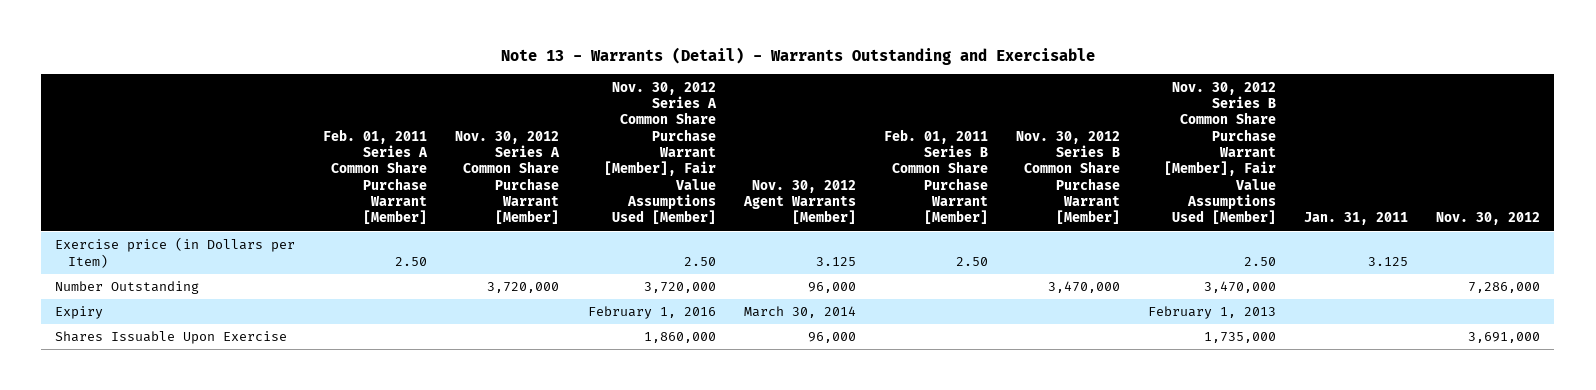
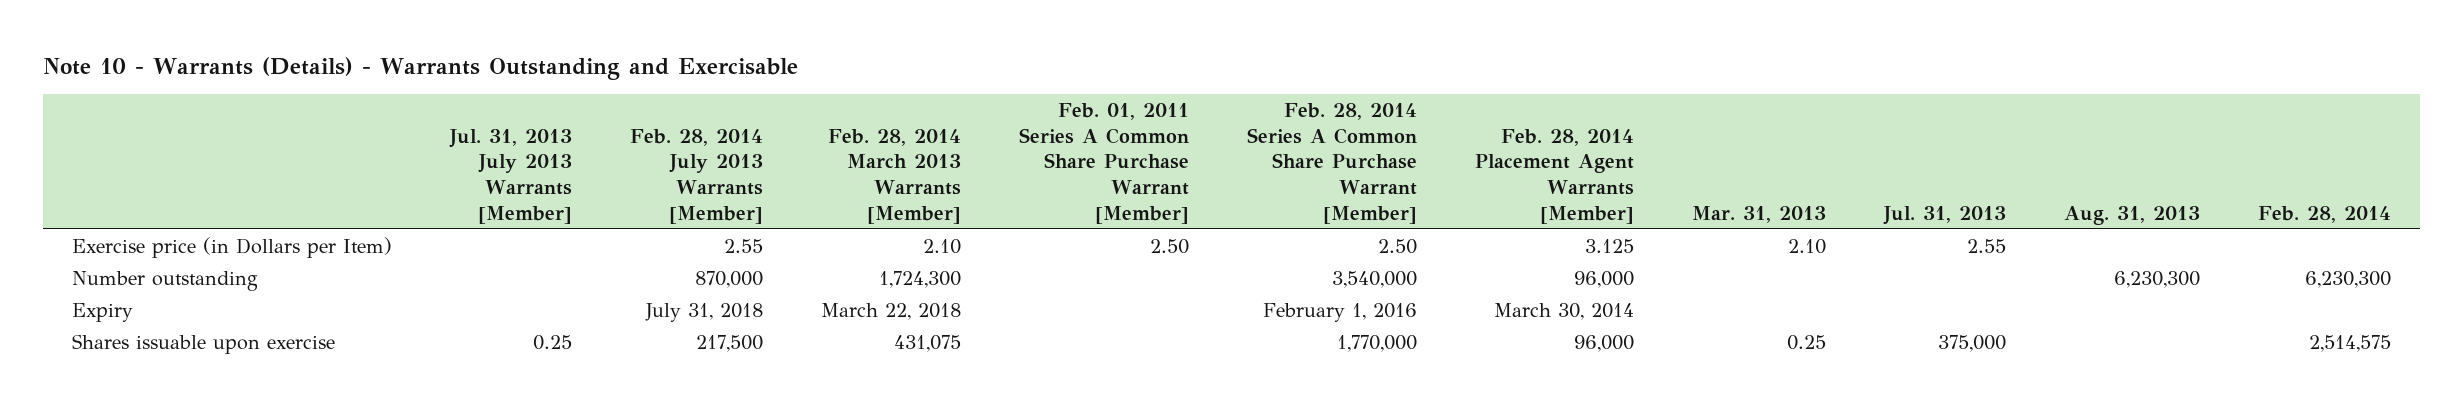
[500,47,1095,66] Note 13 - Warrants (Detail) - Warrants Outstanding and Exercisable -> [43,57,799,81] Note 10 - Warrants (Details) - Warrants Outstanding and Exercisable
[455,130,561,225] Nov. 30, 2012 Series A Common Share Purchase Warrant [Member] -> none
[603,81,717,225] Nov. 30, 2012 Series A Common Share Purchase Warrant [Member], Fair Value Assumptions Used [Member] -> none
[742,179,856,225] Nov. 30, 2012 Agent Warrants [Member] -> none
[883,128,988,225] Feb. 01, 2011 Series B Common Share Purchase Warrant [Member] -> none
[1015,130,1120,225] Nov. 30, 2012 Series B Common Share Purchase Warrant [Member] -> none
[1164,81,1277,225] Nov. 30, 2012 Series B Common Share Purchase Warrant [Member], Fair Value Assumptions Used [Member] -> none
[1304,212,1409,226] Jan. 31, 2011 -> none
[1436,212,1541,226] Nov. 30, 2012 -> none
none -> [449,128,573,224] Jul. 31, 2013 July 2013 Warrants [Member]
none -> [630,128,764,224] Feb. 28, 2014 July 2013 Warrants [Member]
none -> [828,128,962,224] Feb. 28, 2014 March 2013 Warrants [Member]
none -> [1246,102,1417,224] Feb. 28, 2014 Series A Common Share Purchase Warrant [Member]
none -> [1474,128,1634,224] Feb. 28, 2014 Placement Agent Warrants [Member]
none -> [1691,205,1826,223] Mar. 31, 2013
none -> [1882,205,2006,225] Jul. 31, 2013
none -> [2063,205,2200,225] Aug. 31, 2013
none -> [2257,205,2391,223] Feb. 28, 2014
[55,281,200,295] Number Outstanding -> [72,270,259,291] Number outstanding
[55,331,288,345] Shares Issuable Upon Exercise -> [72,333,336,354] Shares issuable upon exercise

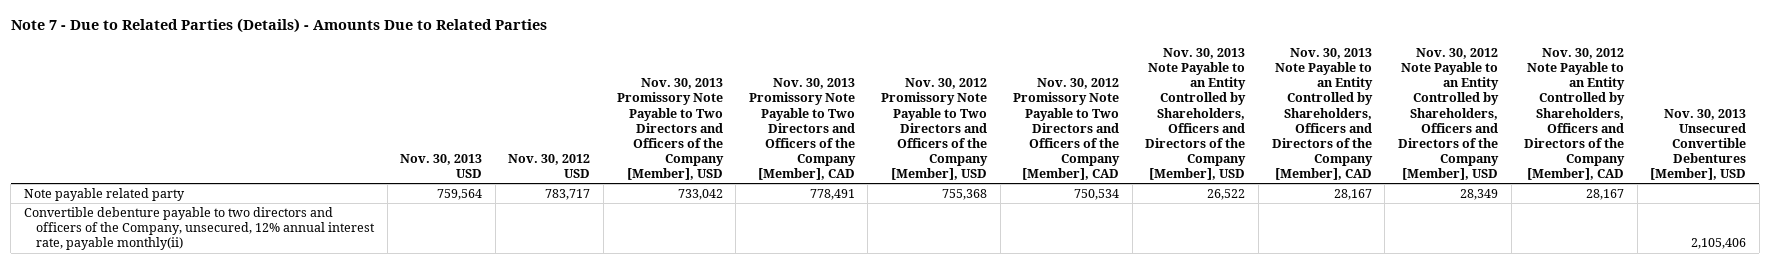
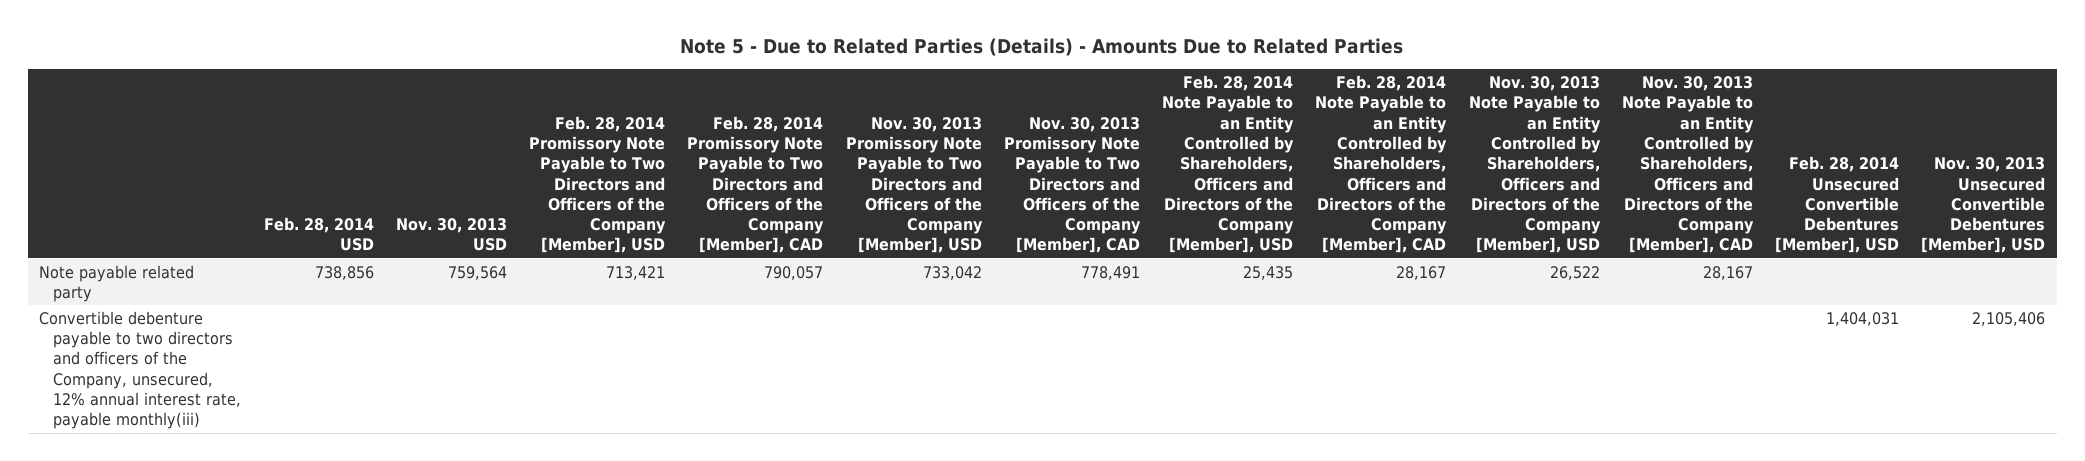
[10,18,547,34] Note 7 - Due to Related Parties (Details) - Amounts Due to Related Parties -> [680,38,1404,57] Note 5 - Due to Related Parties (Details) - Amounts Due to Related Parties
[508,154,591,179] Nov. 30, 2012 USD -> none
[881,78,989,181] Nov. 30, 2012 Promissory Note Payable to Two Directors and Officers of the Company [Member], USD -> none
[1013,78,1121,181] Nov. 30, 2012 Promissory Note Payable to Two Directors and Officers of the Company [Member], CAD -> none
[1397,47,1499,181] Nov. 30, 2012 Note Payable to an Entity Controlled by Shareholders, Officers and Directors of the Company [Member], USD -> none
[1524,47,1626,181] Nov. 30, 2012 Note Payable to an Entity Controlled by Shareholders, Officers and Directors of the Company [Member], CAD -> none
none -> [263,217,374,252] Feb. 28, 2014 USD
none -> [529,115,667,254] Feb. 28, 2014 Promissory Note Payable to Two Directors and Officers of the Company [Member], USD
none -> [687,115,825,254] Feb. 28, 2014 Promissory Note Payable to Two Directors and Officers of the Company [Member], CAD
none -> [1162,75,1295,254] Feb. 28, 2014 Note Payable to an Entity Controlled by Shareholders, Officers and Directors of the Company [Member], USD
none -> [1315,75,1448,254] Feb. 28, 2014 Note Payable to an Entity Controlled by Shareholders, Officers and Directors of the Company [Member], CAD
none -> [1775,156,1900,254] Feb. 28, 2014 Unsecured Convertible Debentures [Member], USD
[24,207,375,251] Convertible debenture payable to two directors and officers of the Company, unsecured, 12% annual interest rate, payable monthly(ii) -> [39,310,242,430] Convertible debenture payable to two directors and officers of the Company, unsecured, 12% annual interest rate, payable monthly(iii)

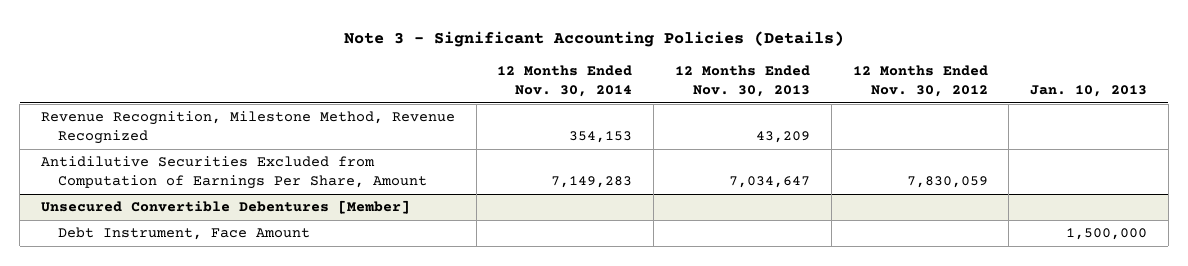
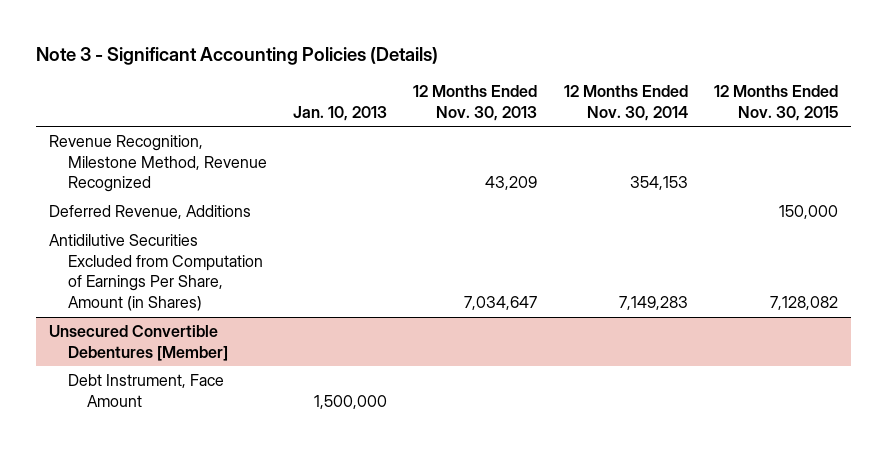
[852,64,988,97] 12 Months Ended Nov. 30, 2012 -> none
none -> [713,85,838,121] 12 Months Ended Nov. 30, 2015
none -> [49,205,252,220] Deferred Revenue, Additions
[40,156,428,190] Antidilutive Securities Excluded from Computation of Earnings Per Share, Amount -> [49,234,263,311] Antidilutive Securities Excluded from Computation of Earnings Per Share, Amount (in Shares)

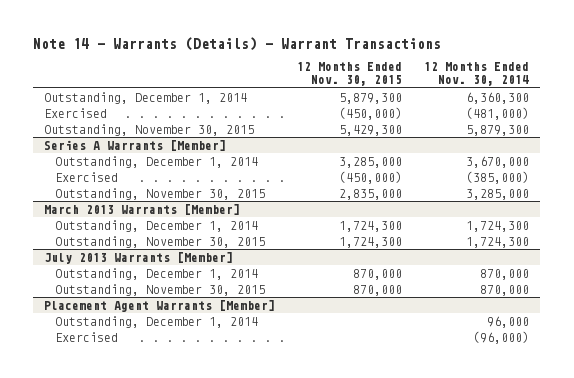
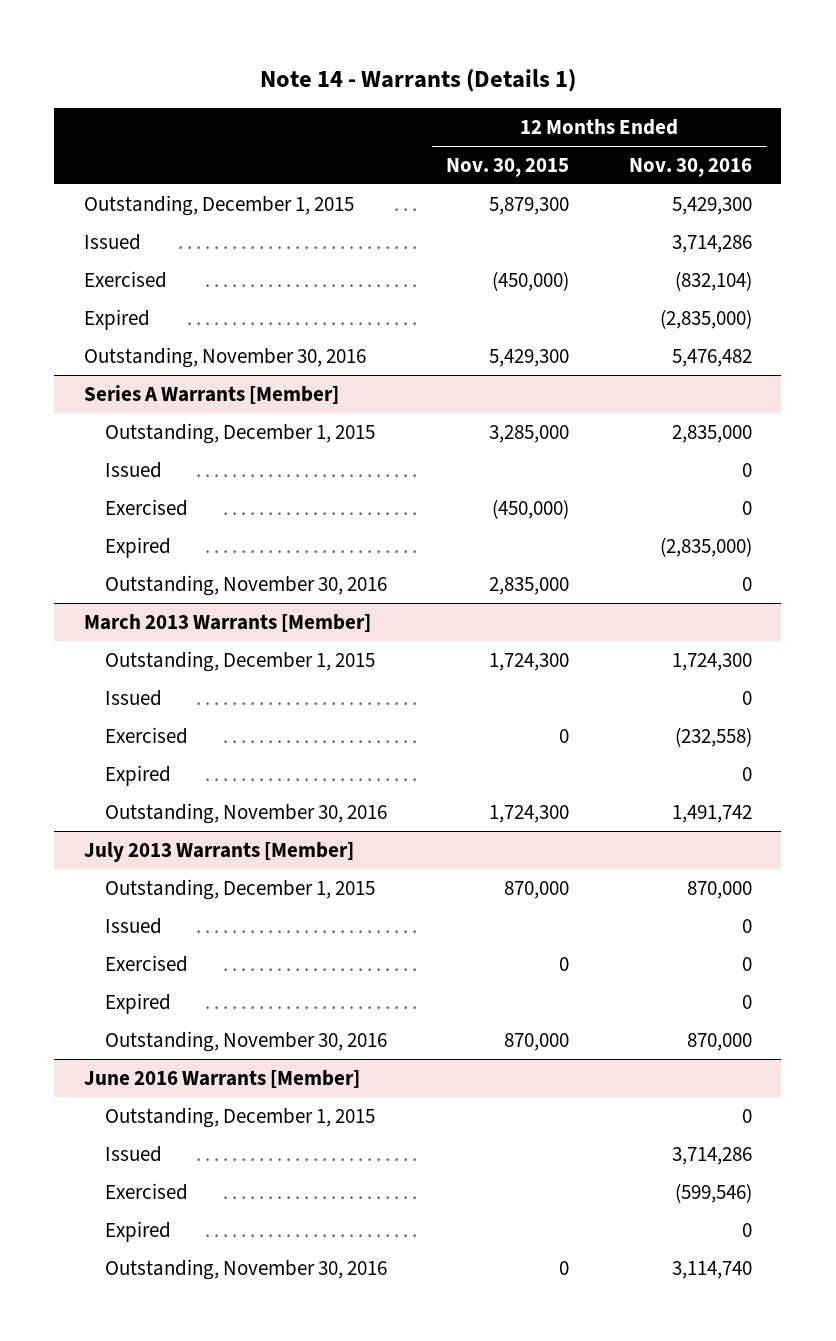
[33,36,442,51] Note 14 - Warrants (Details) - Warrant Transactions -> [259,69,576,93] Note 14 - Warrants (Details 1)
[424,62,530,87] 12 Months Ended Nov. 30, 2014 -> none
none -> [628,157,752,177] Nov. 30, 2016
[44,91,248,104] Outstanding, December 1, 2014 -> [84,194,355,216] Outstanding, December 1, 2015
none -> [84,233,142,250] Issued
none -> [84,308,151,330] Expired
[44,123,255,136] Outstanding, November 30, 2015 -> [84,346,367,368] Outstanding, November 30, 2016
[54,155,258,168] Outstanding, December 1, 2014 -> [105,422,376,444] Outstanding, December 1, 2015
none -> [105,461,163,478] Issued
none -> [105,536,172,558] Expired
[54,187,265,200] Outstanding, November 30, 2015 -> [105,574,388,596] Outstanding, November 30, 2016
[54,219,258,232] Outstanding, December 1, 2014 -> [105,650,376,672] Outstanding, December 1, 2015
none -> [105,689,163,706] Issued
none -> [105,726,189,744] Exercised
none -> [105,764,172,786] Expired
[54,235,265,248] Outstanding, November 30, 2015 -> [105,802,388,824] Outstanding, November 30, 2016
[44,299,276,312] Placement Agent Warrants [Member] -> none
[54,315,258,328] Outstanding, December 1, 2014 -> none
[54,331,118,342] Exercised -> none
[54,267,258,280] Outstanding, December 1, 2014 -> [105,878,376,900] Outstanding, December 1, 2015
none -> [105,917,163,934] Issued
none -> [105,954,189,972] Exercised
none -> [105,992,172,1014] Expired
[54,283,265,296] Outstanding, November 30, 2015 -> [105,1030,388,1052] Outstanding, November 30, 2016
none -> [84,1069,361,1088] June 2016 Warrants [Member]
none -> [105,1106,376,1128] Outstanding, December 1, 2015
none -> [105,1145,163,1162] Issued
none -> [105,1182,189,1200] Exercised
none -> [105,1220,172,1242] Expired
none -> [105,1258,388,1280] Outstanding, November 30, 2016

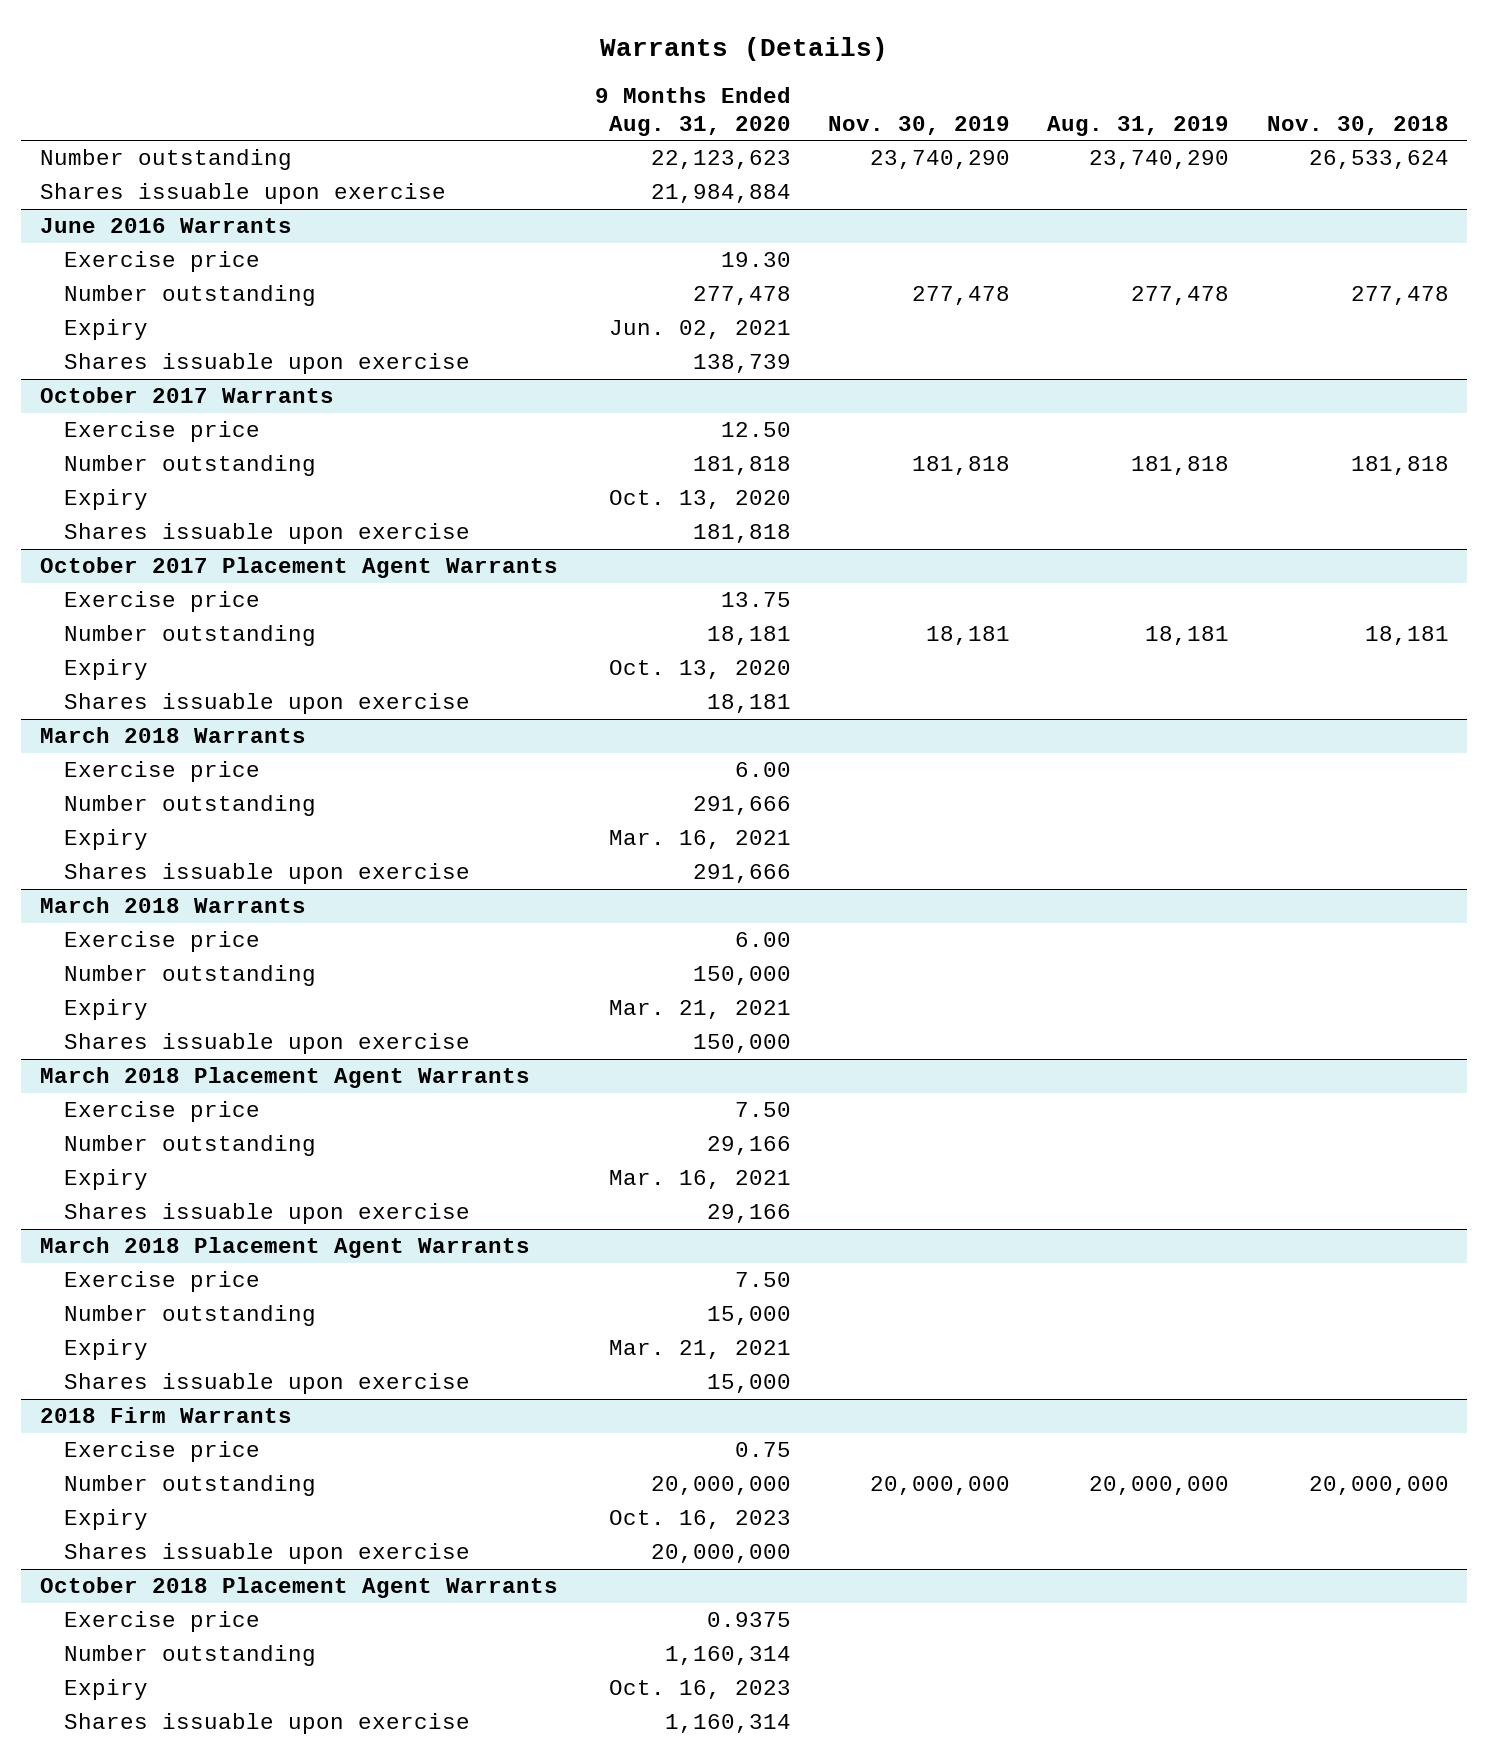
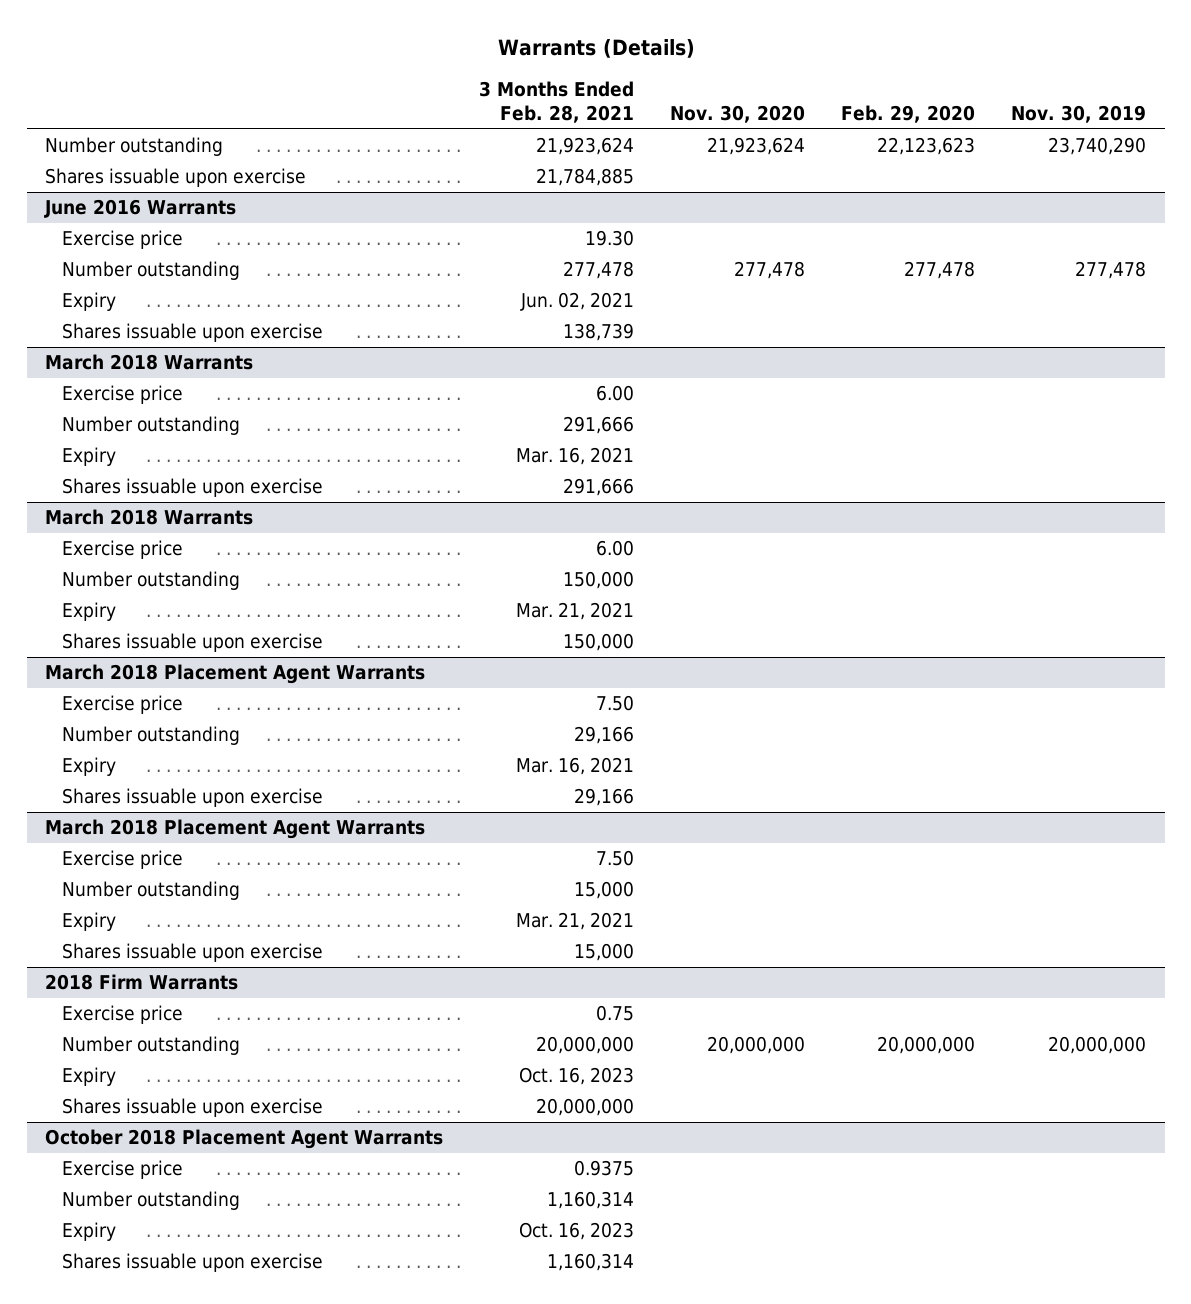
[595,87,792,136] 9 Months Ended Aug. 31, 2020 -> none
[1047,115,1230,136] Aug. 31, 2019 -> none
[1266,115,1449,135] Nov. 30, 2018 -> none
none -> [478,81,634,124] 3 Months Ended Feb. 28, 2021
none -> [670,105,806,124] Nov. 30, 2020
none -> [841,105,976,124] Feb. 29, 2020
[39,387,334,404] October 2017 Warrants -> none
[63,421,260,443] Exercise price -> none
[63,455,316,477] Number outstanding -> none
[63,489,148,511] Expiry -> none
[63,523,470,545] Shares issuable upon exercise -> none
[39,557,558,579] October 2017 Placement Agent Warrants -> none
[63,591,260,613] Exercise price -> none
[63,625,316,647] Number outstanding -> none
[63,659,148,681] Expiry -> none
[63,693,470,715] Shares issuable upon exercise -> none

